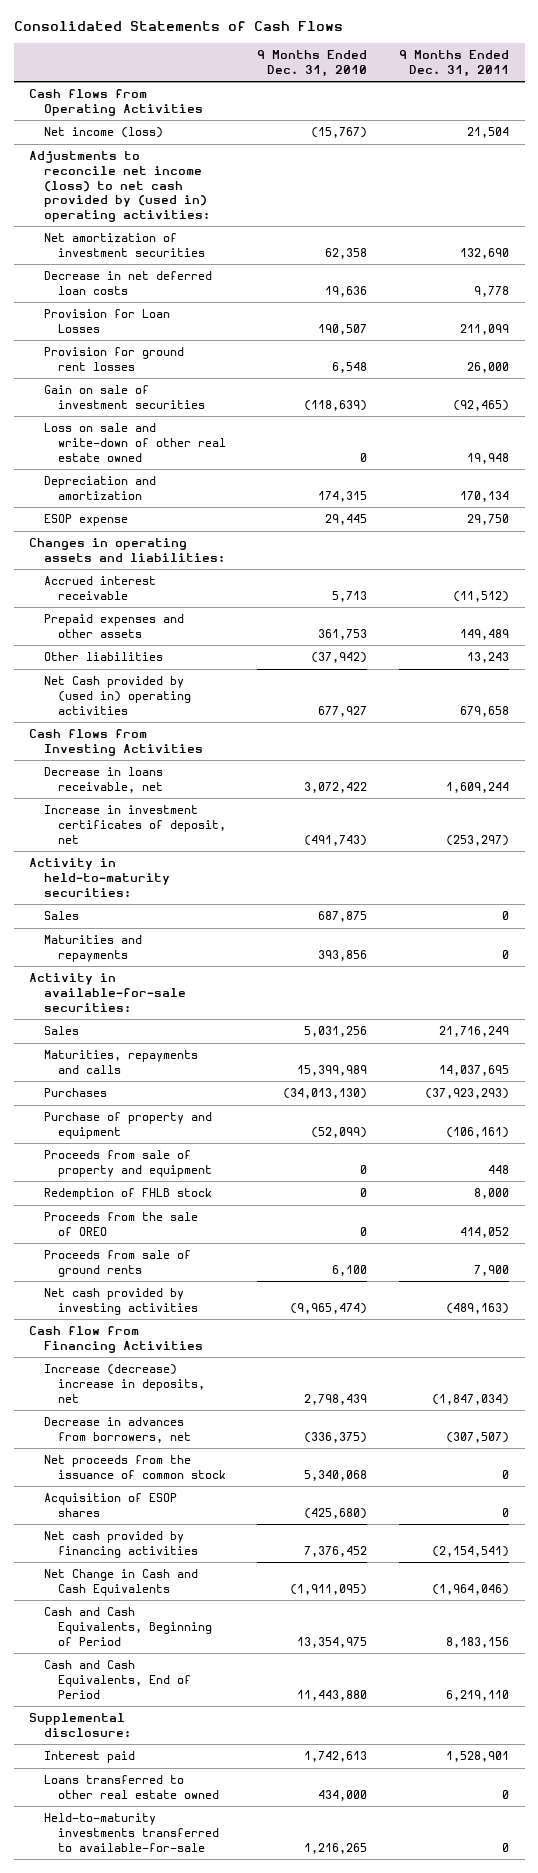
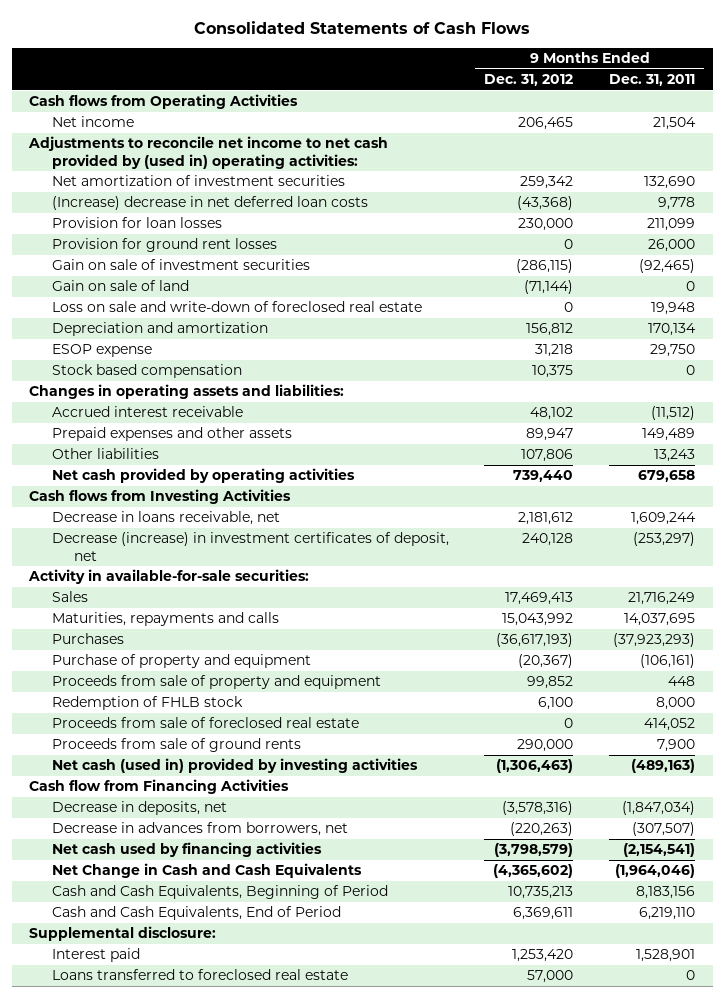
[257,50,368,77] 9 Months Ended Dec. 31, 2010 -> none
none -> [484,74,574,87] Dec. 31, 2012
[43,127,163,139] Net income (loss) -> [51,116,134,128] Net income
[29,151,210,222] Adjustments to reconcile net income (loss) to net cash provided by (used in) operating activities: -> [28,136,389,169] Adjustments to reconcile net income to net cash provided by (used in) operating activities:
[43,271,212,295] Decrease in net deferred loan costs -> [51,196,368,211] (Increase) decrease in net deferred loan costs
[43,309,170,333] Provision for Loan Losses -> [51,217,222,229] Provision for loan losses
none -> [51,280,189,292] Gain on sale of land
[43,423,226,462] Loss on sale and write-down of other real estate owned -> [51,301,422,313] Loss on sale and write-down of foreclosed real estate
none -> [51,364,242,379] Stock based compensation
[43,676,191,715] Net Cash provided by (used in) operating activities -> [51,468,355,484] Net cash provided by operating activities
[29,858,170,897] Activity in held-to-maturity securities: -> none
[43,911,79,921] Sales -> none
[43,935,142,962] Maturities and repayments -> none
[43,805,226,844] Increase in investment certificates of deposit, net -> [51,532,449,561] Decrease (increase) in investment certificates of deposit, net
[43,1212,198,1236] Proceeds from the sale of OREO -> [51,717,359,729] Proceeds from sale of foreclosed real estate
[43,1288,198,1315] Net cash provided by investing activities -> [51,758,418,774] Net cash (used in) provided by investing activities
[43,1364,205,1403] Increase (decrease) increase in deposits, net -> [51,801,227,816] Decrease in deposits, net
[43,1455,226,1479] Net proceeds from the issuance of common stock -> none
[43,1493,177,1517] Acquisition of ESOP shares -> none
[43,1531,198,1558] Net cash provided by financing activities -> [51,842,322,858] Net cash used by financing activities
[43,1813,219,1852] Held-to-maturity investments transferred to available-for-sale -> none
[43,1775,219,1799] Loans transferred to other real estate owned -> [51,969,348,981] Loans transferred to foreclosed real estate

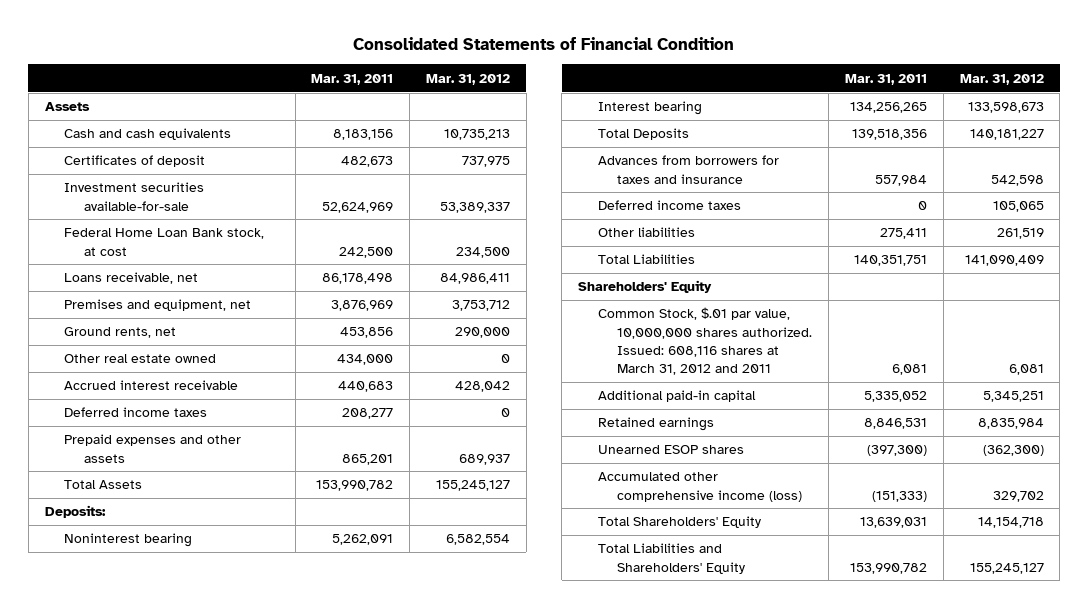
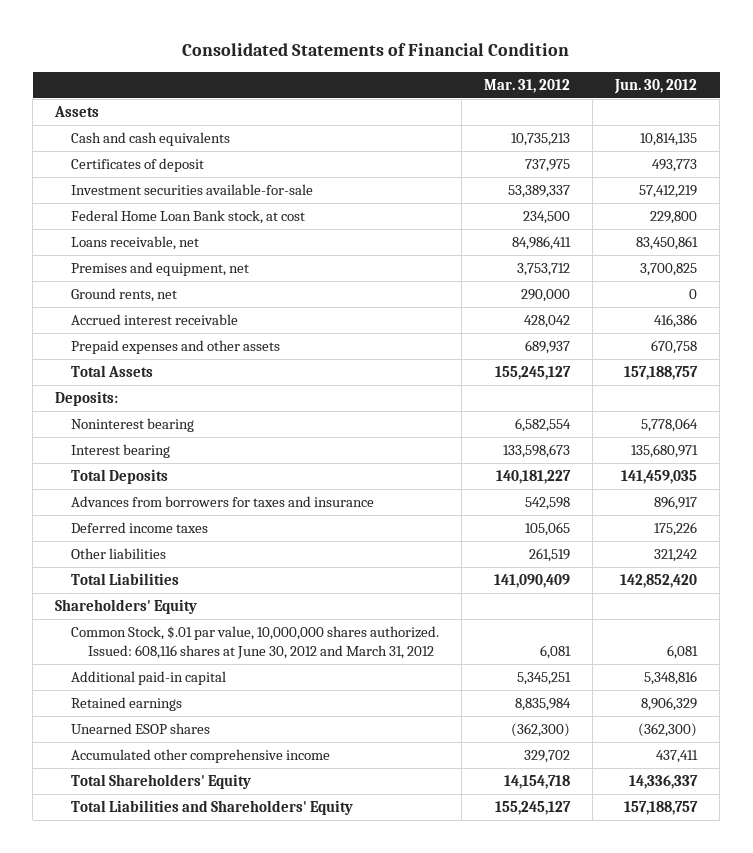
[311,73,394,85] Mar. 31, 2011 -> none
none -> [614,78,698,94] Jun. 30, 2012
[64,354,217,364] Other real estate owned -> none
[64,407,208,418] Deferred income taxes -> none
[597,307,813,376] Common Stock, $.01 par value, 10,000,000 shares authorized. Issued: 608,116 shares at March 31, 2012 and 2011 -> [71,626,440,660] Common Stock, $.01 par value, 10,000,000 shares authorized. Issued: 608,116 shares at June 30, 2012 and March 31, 2012
[597,472,803,502] Accumulated other comprehensive income (loss) -> [71,749,331,764] Accumulated other comprehensive income

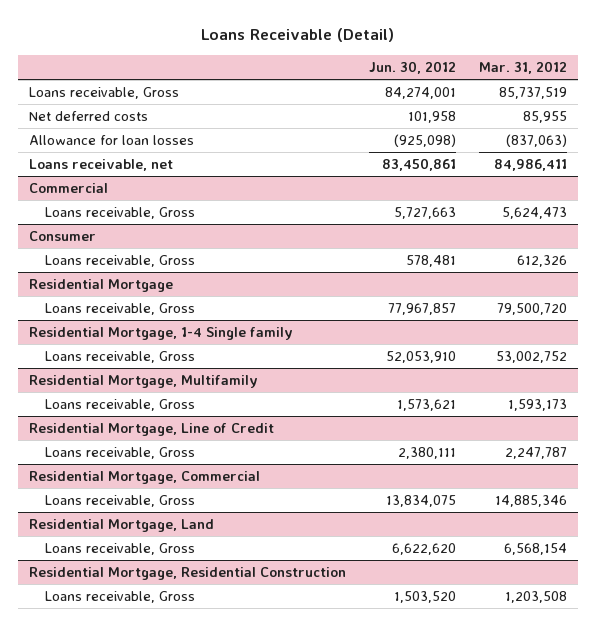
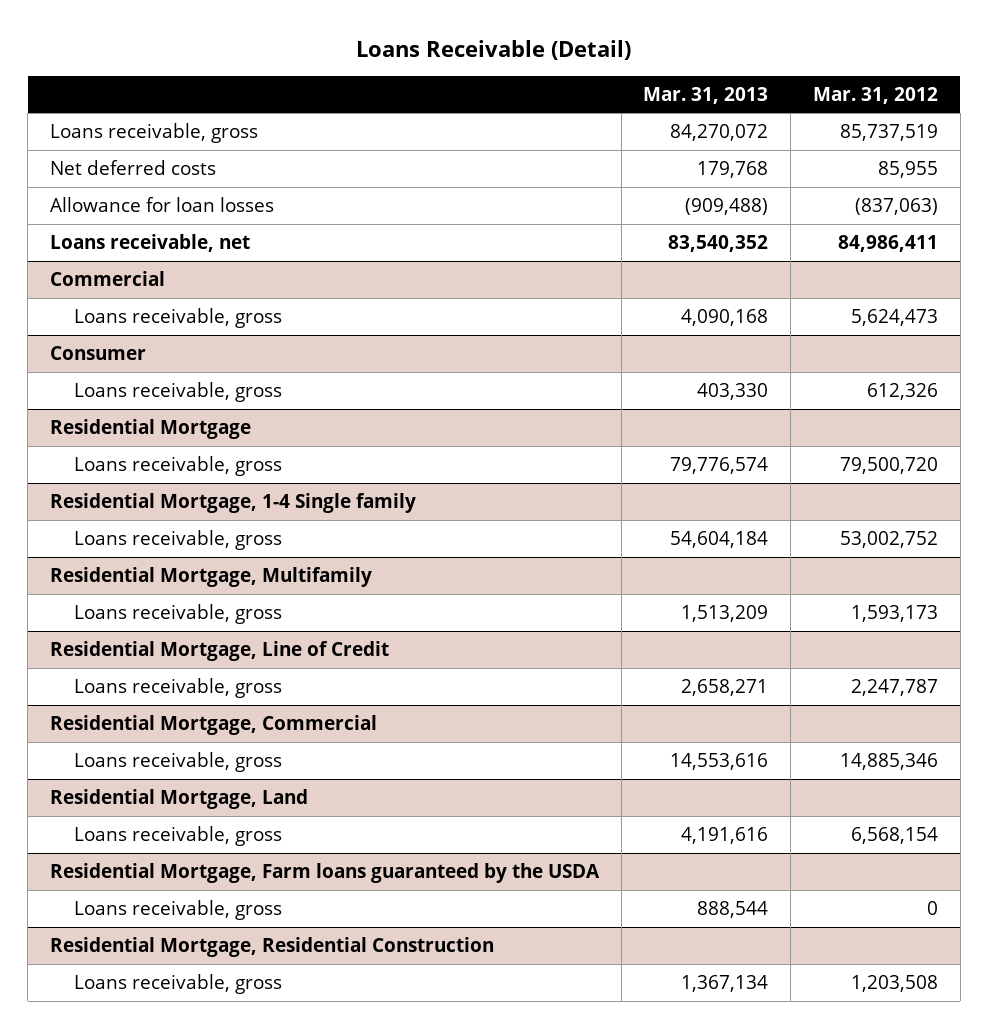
[368,60,456,74] Jun. 30, 2012 -> none
none -> [643,86,769,104] Mar. 31, 2013
[29,87,180,100] Loans receivable, Gross -> [50,123,259,144] Loans receivable, gross
[45,207,196,220] Loans receivable, Gross -> [73,308,282,329] Loans receivable, gross
[45,255,196,268] Loans receivable, Gross -> [73,382,282,403] Loans receivable, gross
[45,303,196,316] Loans receivable, Gross -> [73,456,282,477] Loans receivable, gross
[45,351,196,364] Loans receivable, Gross -> [73,530,282,551] Loans receivable, gross
[45,399,196,412] Loans receivable, Gross -> [73,604,282,625] Loans receivable, gross
[45,447,196,460] Loans receivable, Gross -> [73,678,282,699] Loans receivable, gross
[45,495,196,508] Loans receivable, Gross -> [73,752,282,773] Loans receivable, gross
[45,543,196,556] Loans receivable, Gross -> [73,826,282,847] Loans receivable, gross
none -> [50,863,601,884] Residential Mortgage, Farm loans guaranteed by the USDA
none -> [73,900,282,921] Loans receivable, gross
[45,591,196,604] Loans receivable, Gross -> [73,974,282,995] Loans receivable, gross

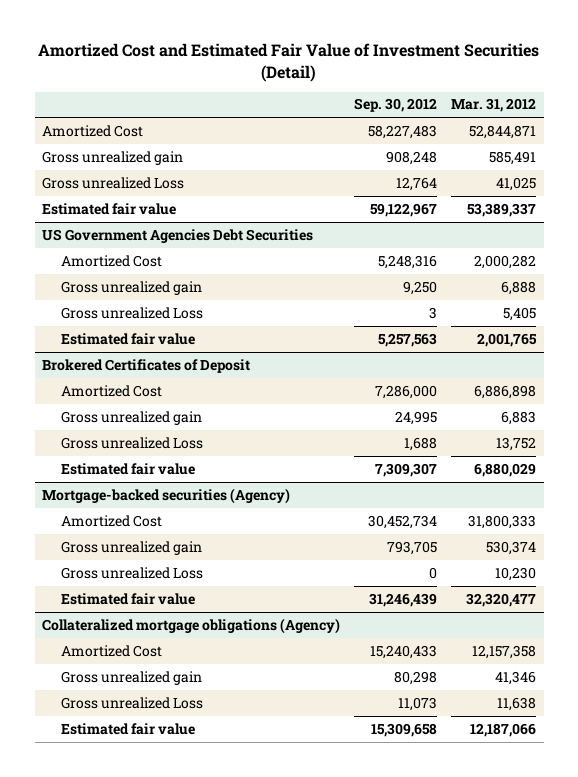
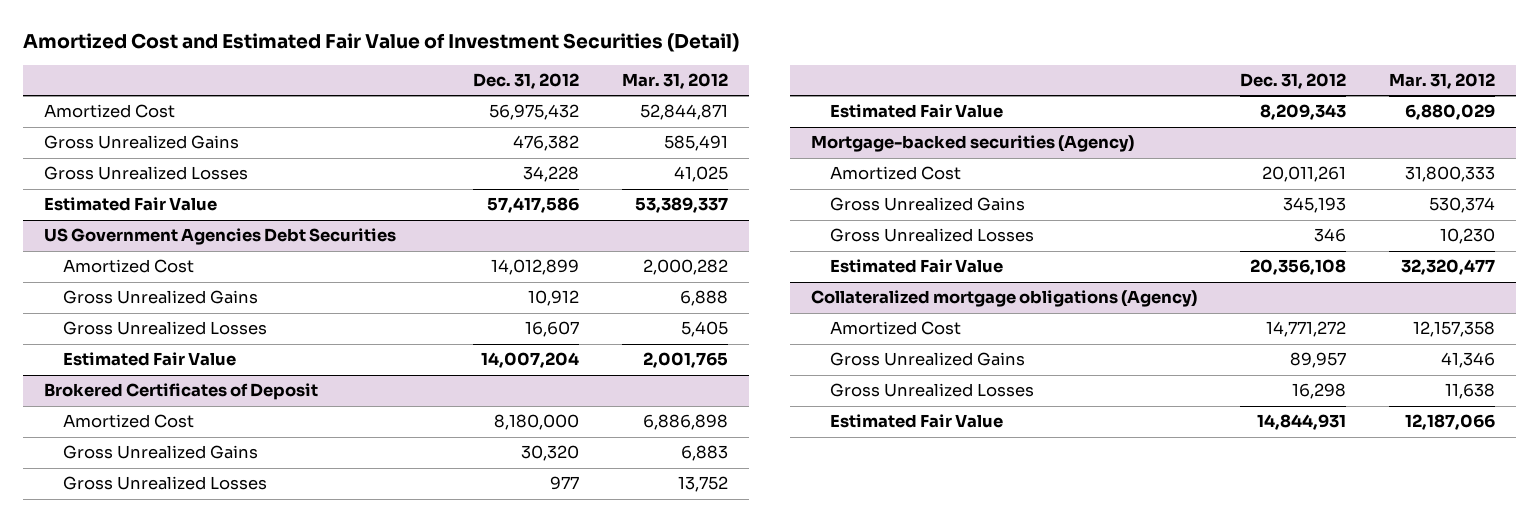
[354,98,438,113] Sep. 30, 2012 -> none
none -> [472,72,579,89] Dec. 31, 2012
[41,150,183,165] Gross unrealized gain -> [44,135,240,150] Gross Unrealized Gains
[41,176,184,189] Gross unrealized Loss -> [44,166,249,181] Gross Unrealized Losses
[41,202,176,215] Estimated fair value -> [44,197,218,212] Estimated Fair Value
[61,280,203,295] Gross unrealized gain -> [62,290,258,305] Gross Unrealized Gains
[61,306,204,319] Gross unrealized Loss -> [62,321,267,336] Gross Unrealized Losses
[61,332,196,345] Estimated fair value -> [62,352,236,367] Estimated Fair Value
[61,410,203,425] Gross unrealized gain -> [62,445,258,460] Gross Unrealized Gains
[61,436,204,449] Gross unrealized Loss -> [62,476,267,491] Gross Unrealized Losses
[61,462,196,475] Estimated fair value -> [830,104,1004,119] Estimated Fair Value
[61,540,203,555] Gross unrealized gain -> [830,197,1026,212] Gross Unrealized Gains
[61,566,204,579] Gross unrealized Loss -> [830,228,1035,243] Gross Unrealized Losses
[61,592,196,605] Estimated fair value -> [830,259,1004,274] Estimated Fair Value
[61,670,203,685] Gross unrealized gain -> [830,352,1026,367] Gross Unrealized Gains
[61,696,204,709] Gross unrealized Loss -> [830,383,1035,398] Gross Unrealized Losses
[61,722,196,735] Estimated fair value -> [830,414,1004,429] Estimated Fair Value

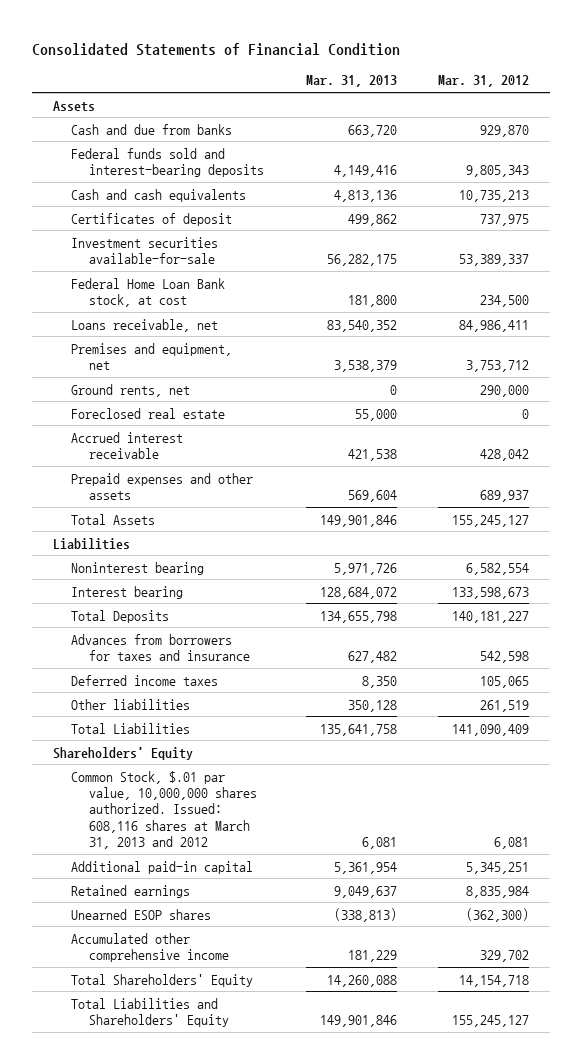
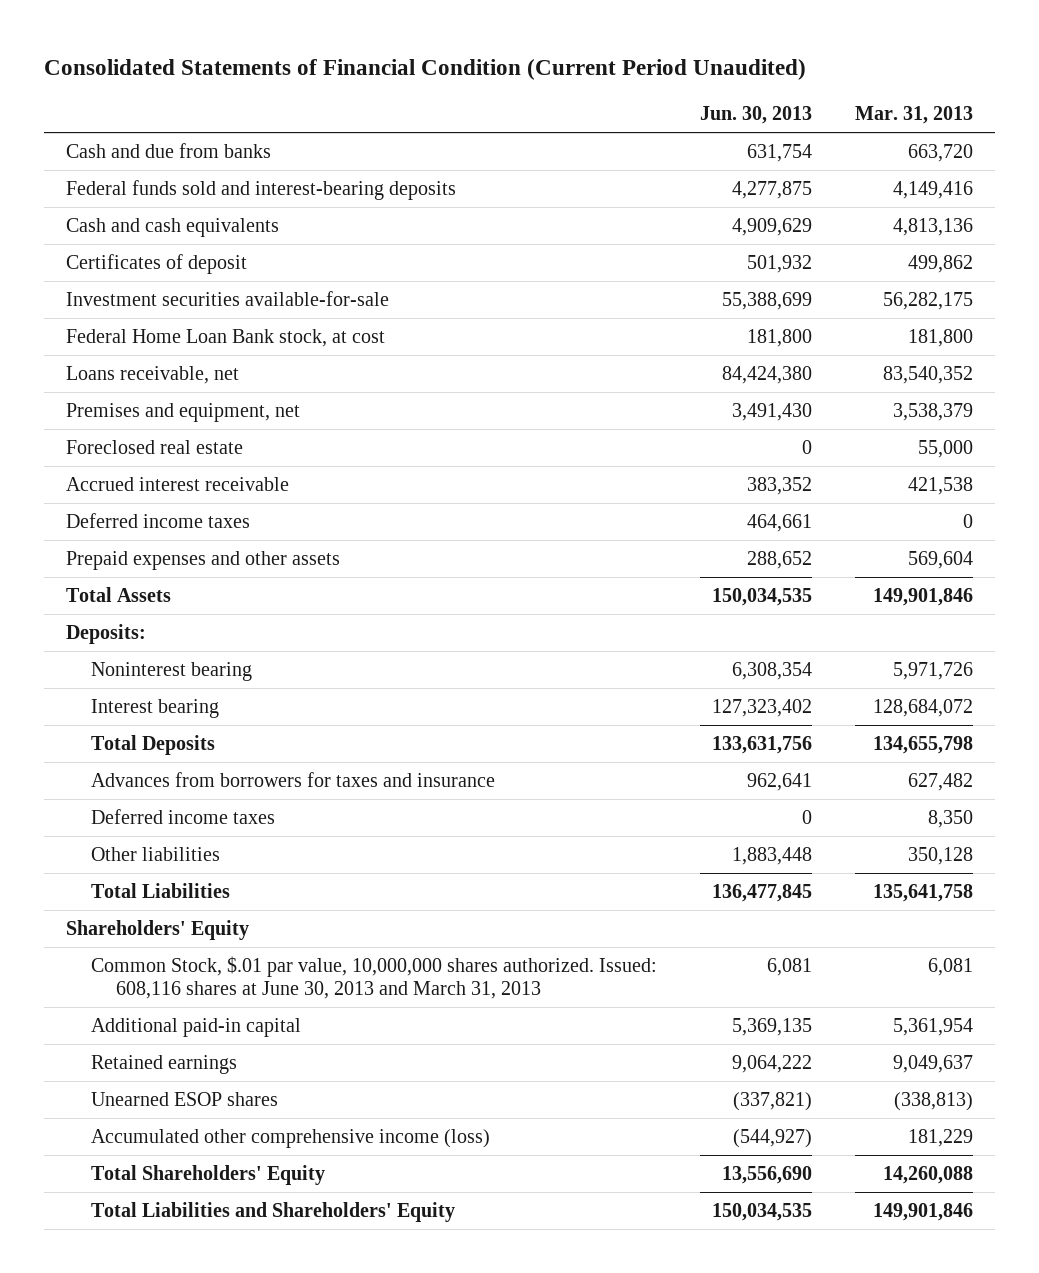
[32,42,401,56] Consolidated Statements of Financial Condition -> [44,59,807,81] Consolidated Statements of Financial Condition (Current Period Unaudited)
[438,75,530,88] Mar. 31, 2012 -> none
none -> [699,106,812,125] Jun. 30, 2013
[52,100,95,112] Assets -> none
[71,383,191,397] Ground rents, net -> none
none -> [66,512,251,528] Deferred income taxes
[52,537,130,550] Liabilities -> none
none -> [66,623,147,644] Deposits:
[71,770,258,850] Common Stock, $.01 par value, 10,000,000 shares authorized. Issued: 608,116 shares at March 31, 2013 and 2012 -> [90,955,657,999] Common Stock, $.01 par value, 10,000,000 shares authorized. Issued: 608,116 shares at June 30, 2013 and March 31, 2013
[71,932,230,963] Accumulated other comprehensive income -> [90,1128,490,1148] Accumulated other comprehensive income (loss)

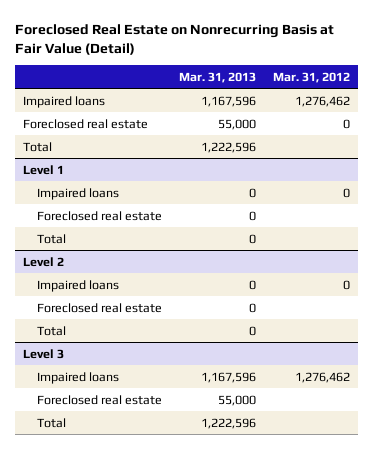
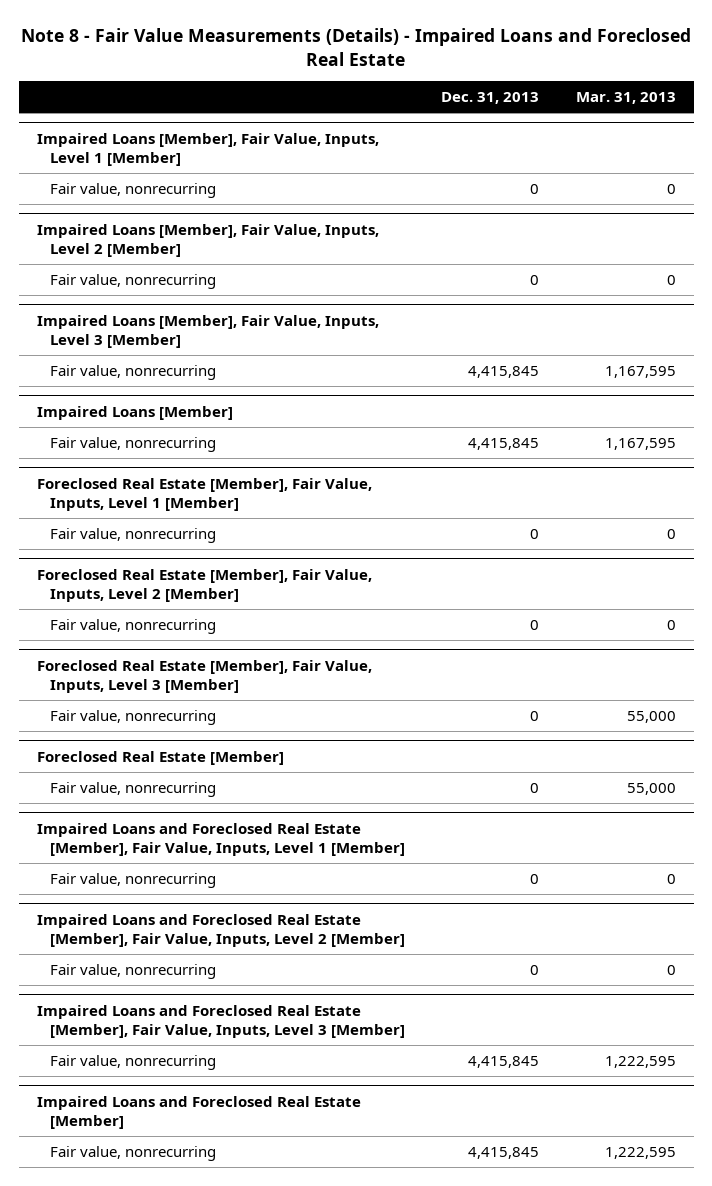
[14,23,334,56] Foreclosed Real Estate on Nonrecurring Basis at Fair Value (Detail) -> [21,28,692,67] Note 8 - Fair Value Measurements (Details) - Impaired Loans and Foreclosed Real Estate
[272,71,350,83] Mar. 31, 2012 -> none
none -> [441,92,540,105] Dec. 31, 2013
[23,95,106,108] Impaired loans -> none
[23,118,149,129] Foreclosed real estate -> none
[23,141,53,152] Total -> none
[23,164,65,175] Level 1 -> none
[36,187,119,200] Impaired loans -> none
[36,210,162,221] Foreclosed real estate -> none
[23,256,65,267] Level 2 -> none
[36,279,119,292] Impaired loans -> none
[36,302,162,313] Foreclosed real estate -> none
[36,325,66,336] Total -> none
[23,348,65,359] Level 3 -> none
[36,371,119,384] Impaired loans -> none
[36,394,162,405] Foreclosed real estate -> none
[36,417,66,428] Total -> none
none -> [36,132,379,167] Impaired Loans [Member], Fair Value, Inputs, Level 1 [Member]
none -> [50,183,217,199] Fair value, nonrecurring
none -> [36,223,379,258] Impaired Loans [Member], Fair Value, Inputs, Level 2 [Member]
[36,233,66,244] Total -> [50,274,217,290] Fair value, nonrecurring
none -> [36,314,379,349] Impaired Loans [Member], Fair Value, Inputs, Level 3 [Member]
none -> [50,365,217,381] Fair value, nonrecurring
none -> [36,405,233,420] Impaired Loans [Member]
none -> [50,437,217,453] Fair value, nonrecurring
none -> [36,477,372,512] Foreclosed Real Estate [Member], Fair Value, Inputs, Level 1 [Member]
none -> [50,528,217,544] Fair value, nonrecurring
none -> [36,568,372,603] Foreclosed Real Estate [Member], Fair Value, Inputs, Level 2 [Member]
none -> [50,619,217,635] Fair value, nonrecurring
none -> [36,659,372,694] Foreclosed Real Estate [Member], Fair Value, Inputs, Level 3 [Member]
none -> [50,710,217,726] Fair value, nonrecurring
none -> [36,750,284,765] Foreclosed Real Estate [Member]
none -> [50,782,217,798] Fair value, nonrecurring
none -> [36,822,406,857] Impaired Loans and Foreclosed Real Estate [Member], Fair Value, Inputs, Level 1 [Member]
none -> [50,873,217,889] Fair value, nonrecurring
none -> [36,913,406,948] Impaired Loans and Foreclosed Real Estate [Member], Fair Value, Inputs, Level 2 [Member]
none -> [50,964,217,980] Fair value, nonrecurring
none -> [36,1004,406,1039] Impaired Loans and Foreclosed Real Estate [Member], Fair Value, Inputs, Level 3 [Member]
none -> [50,1055,217,1071] Fair value, nonrecurring
none -> [36,1095,361,1130] Impaired Loans and Foreclosed Real Estate [Member]
none -> [50,1146,217,1162] Fair value, nonrecurring

